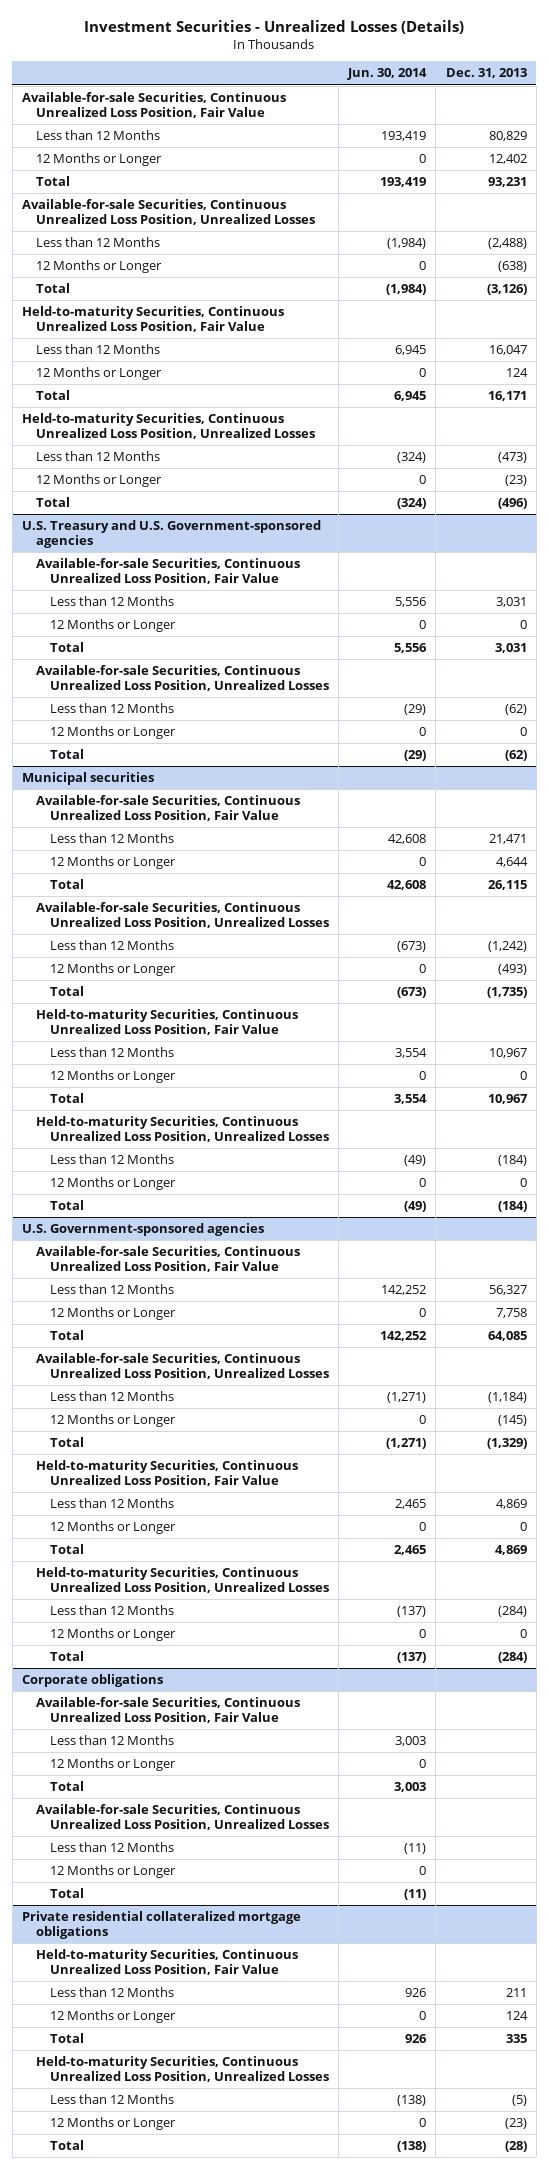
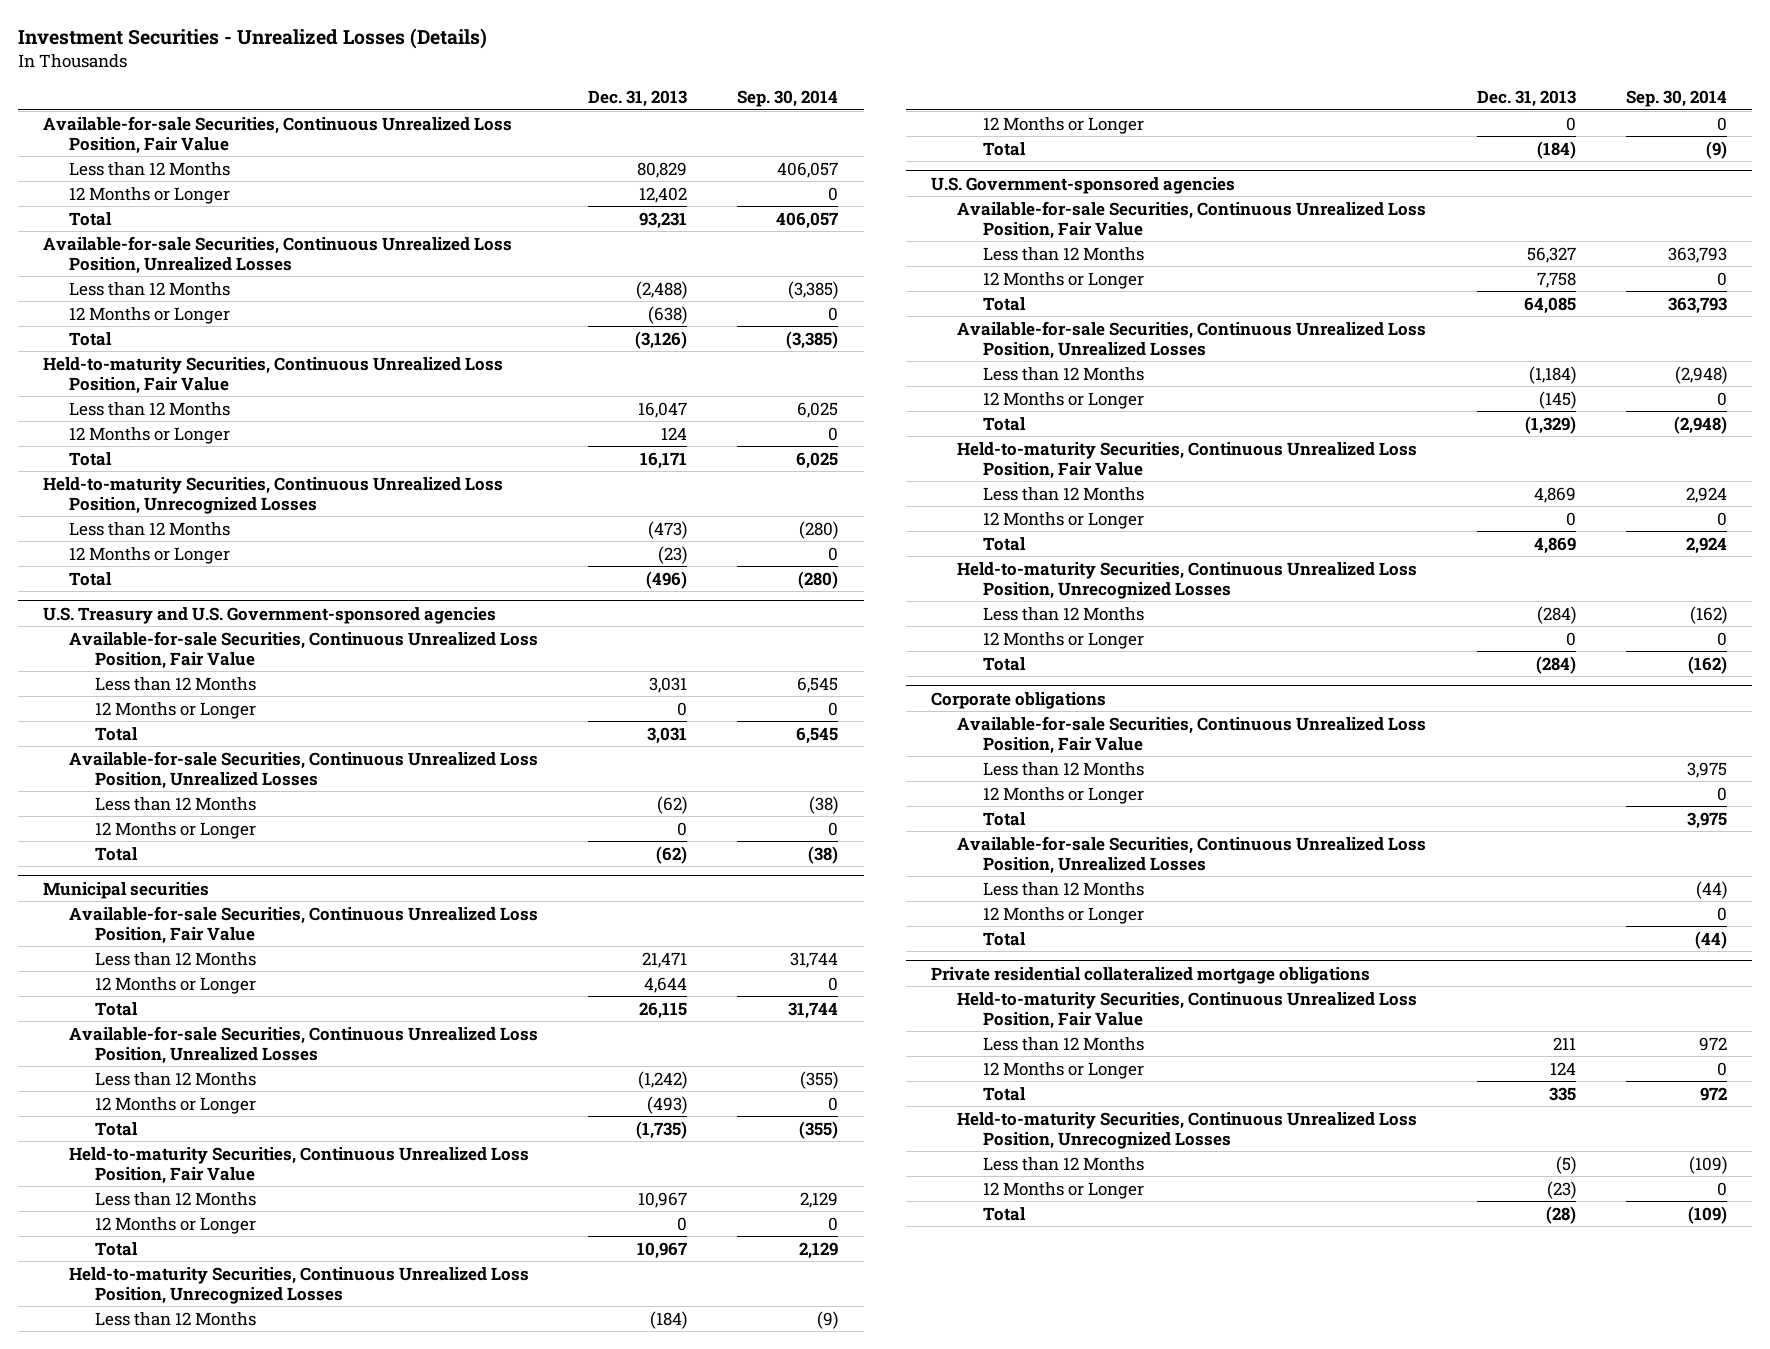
[347,68,428,81] Jun. 30, 2014 -> none
none -> [737,89,839,107] Sep. 30, 2014
[21,413,315,440] Held-to-maturity Securities, Continuous Unrealized Loss Position, Unrealized Losses -> [42,476,503,514] Held-to-maturity Securities, Continuous Unrealized Loss Position, Unrecognized Losses
[35,1116,329,1143] Held-to-maturity Securities, Continuous Unrealized Loss Position, Unrealized Losses -> [68,1266,529,1304] Held-to-maturity Securities, Continuous Unrealized Loss Position, Unrecognized Losses
[35,1567,329,1594] Held-to-maturity Securities, Continuous Unrealized Loss Position, Unrealized Losses -> [957,561,1418,599] Held-to-maturity Securities, Continuous Unrealized Loss Position, Unrecognized Losses
[35,2056,329,2083] Held-to-maturity Securities, Continuous Unrealized Loss Position, Unrealized Losses -> [957,1111,1418,1149] Held-to-maturity Securities, Continuous Unrealized Loss Position, Unrecognized Losses

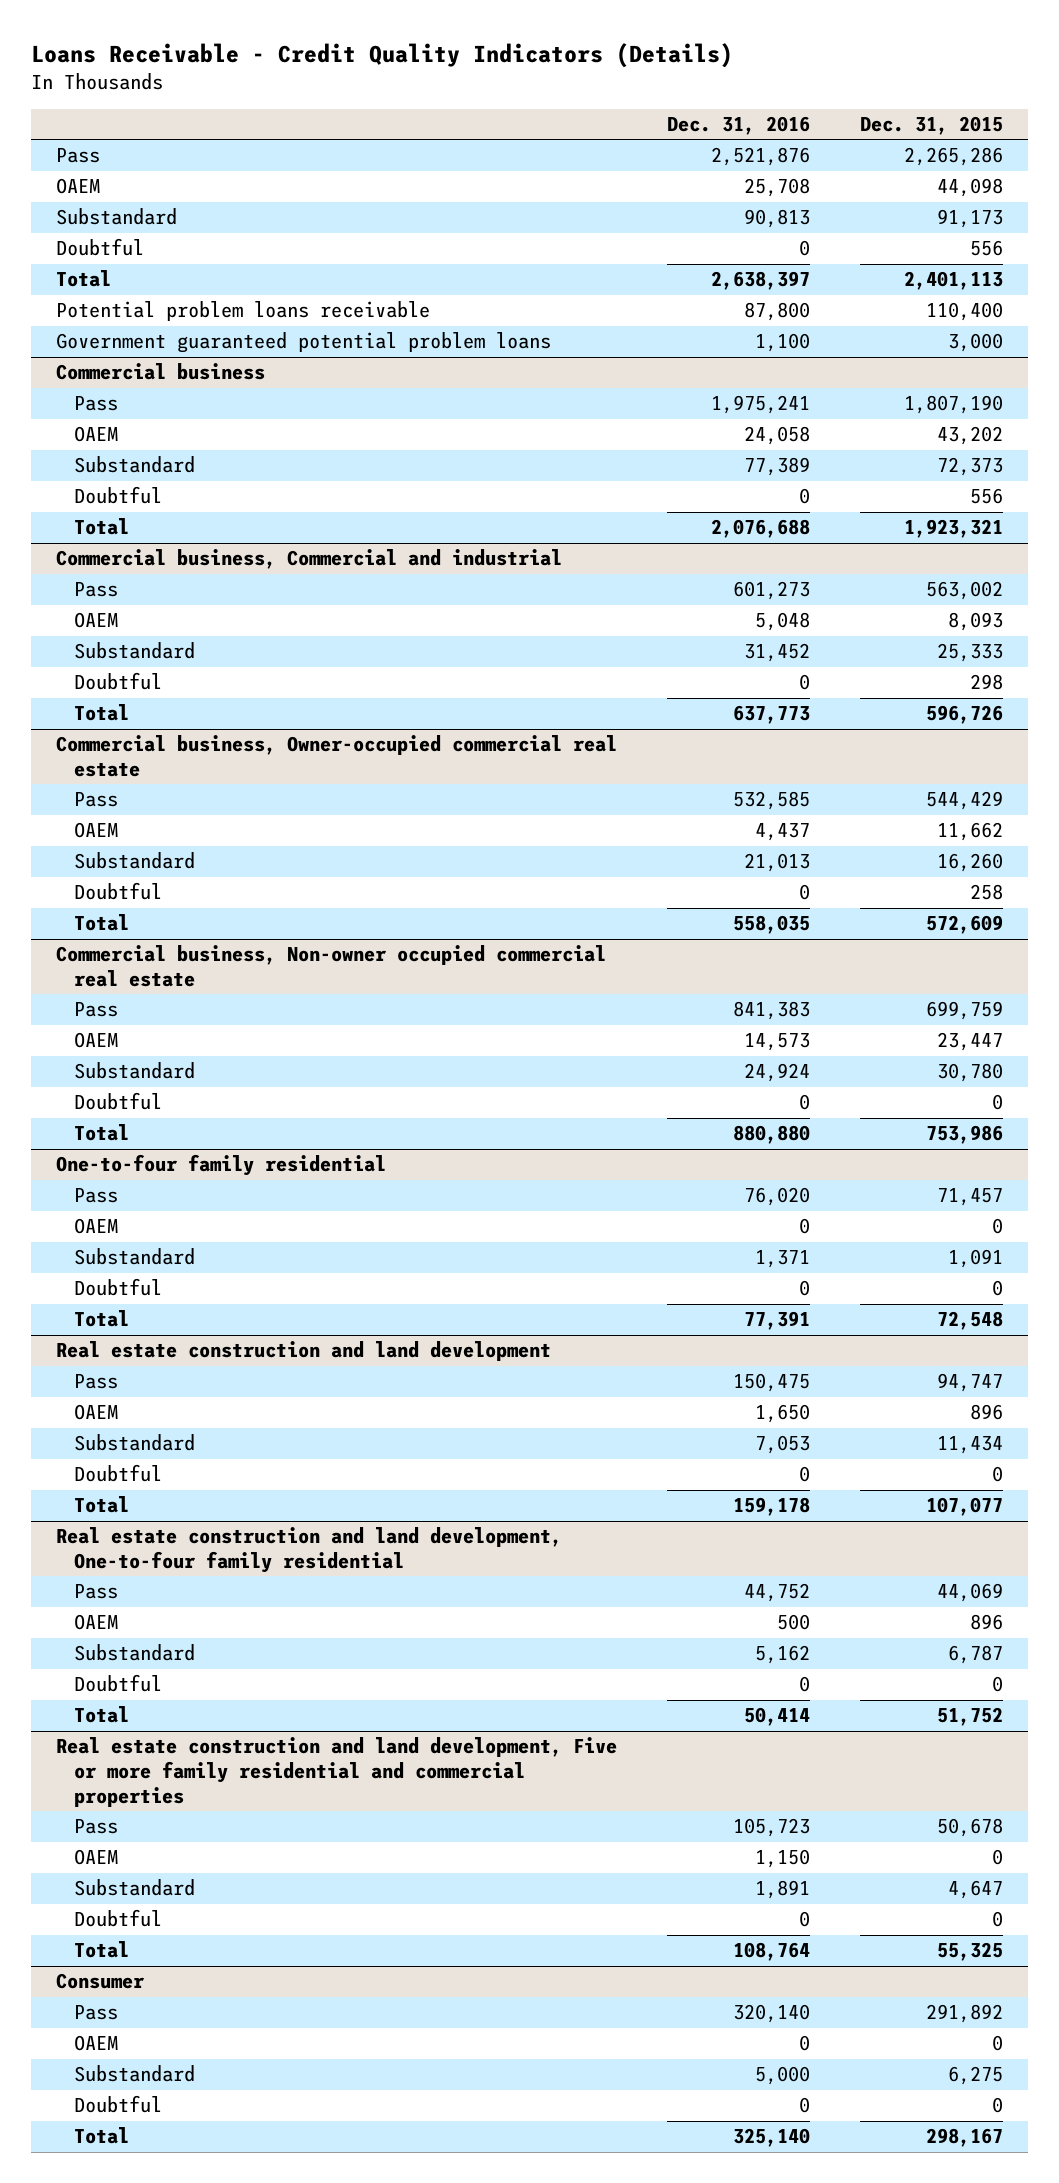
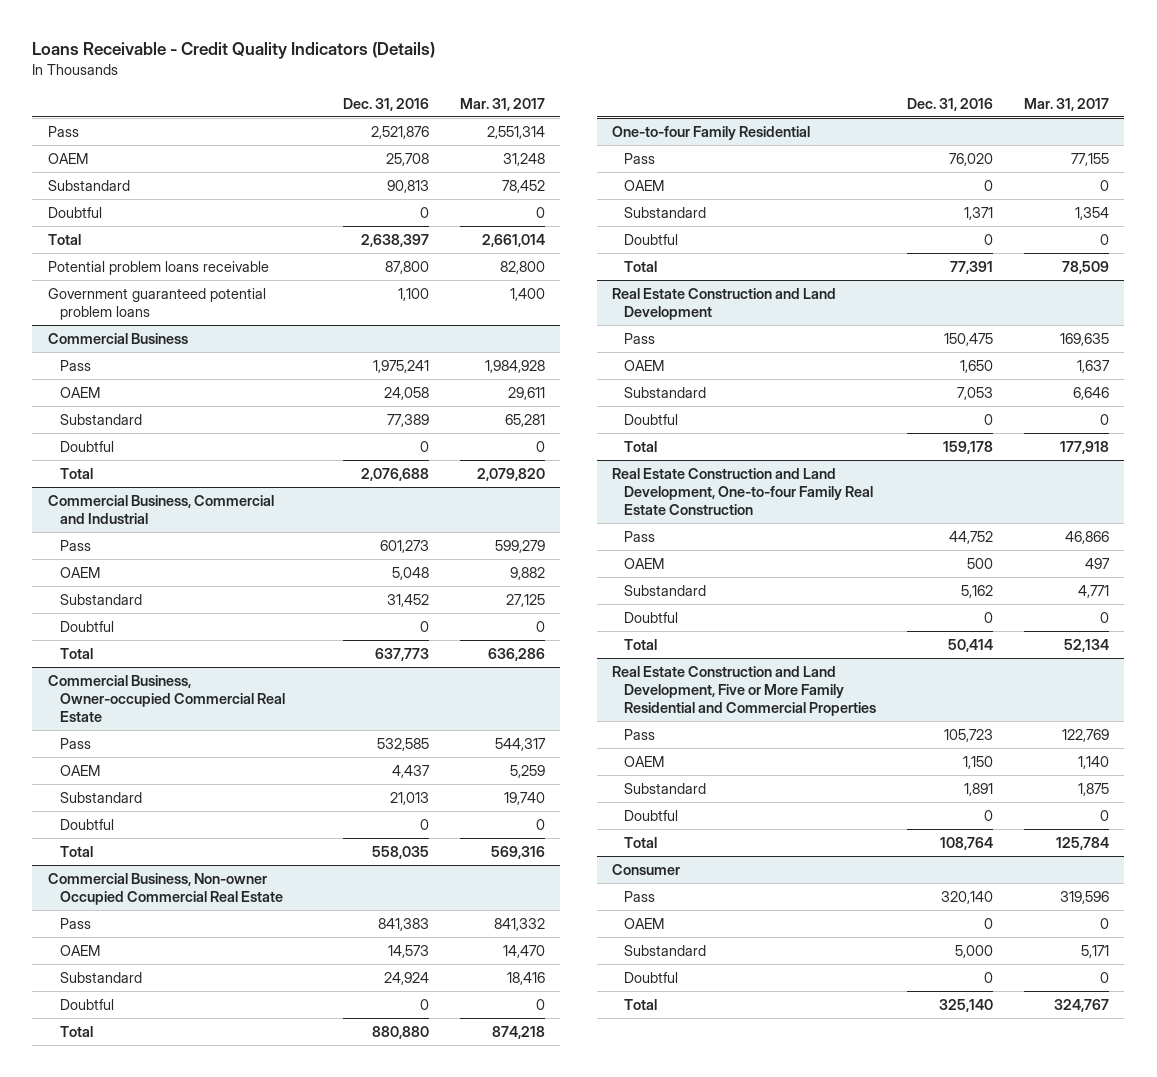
[859,116,1003,136] Dec. 31, 2015 -> none
none -> [459,97,545,111] Mar. 31, 2017
[55,363,265,381] Commercial business -> [47,332,188,344] Commercial Business
[55,549,562,570] Commercial business, Commercial and industrial -> [47,494,274,524] Commercial Business, Commercial and Industrial
[55,735,617,778] Commercial business, Owner-occupied commercial real estate -> [47,674,285,722] Commercial Business, Owner-occupied Commercial Real Estate
[55,945,606,988] Commercial business, Non-owner occupied commercial real estate -> [47,872,283,905] Commercial Business, Non-owner Occupied Commercial Real Estate
[55,1154,386,1177] One-to-four family residential -> [612,125,811,140] One-to-four Family Residential
[55,1341,551,1362] Real estate construction and land development -> [612,287,837,320] Real Estate Construction and Land Development
[55,1527,562,1574] Real estate construction and land development, One-to-four family residential -> [612,467,874,515] Real Estate Construction and Land Development, One-to-four Family Real Estate Construction
[55,1737,617,1807] Real estate construction and land development, Five or more family residential and commercial properties -> [612,665,877,716] Real Estate Construction and Land Development, Five or More Family Residential and Commercial Properties

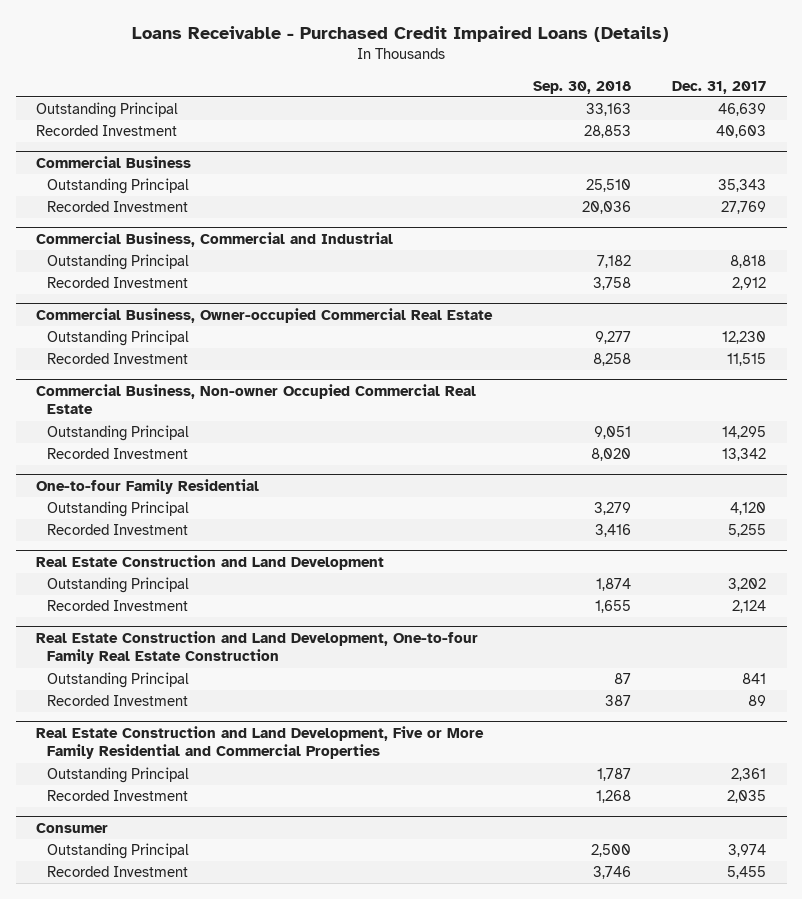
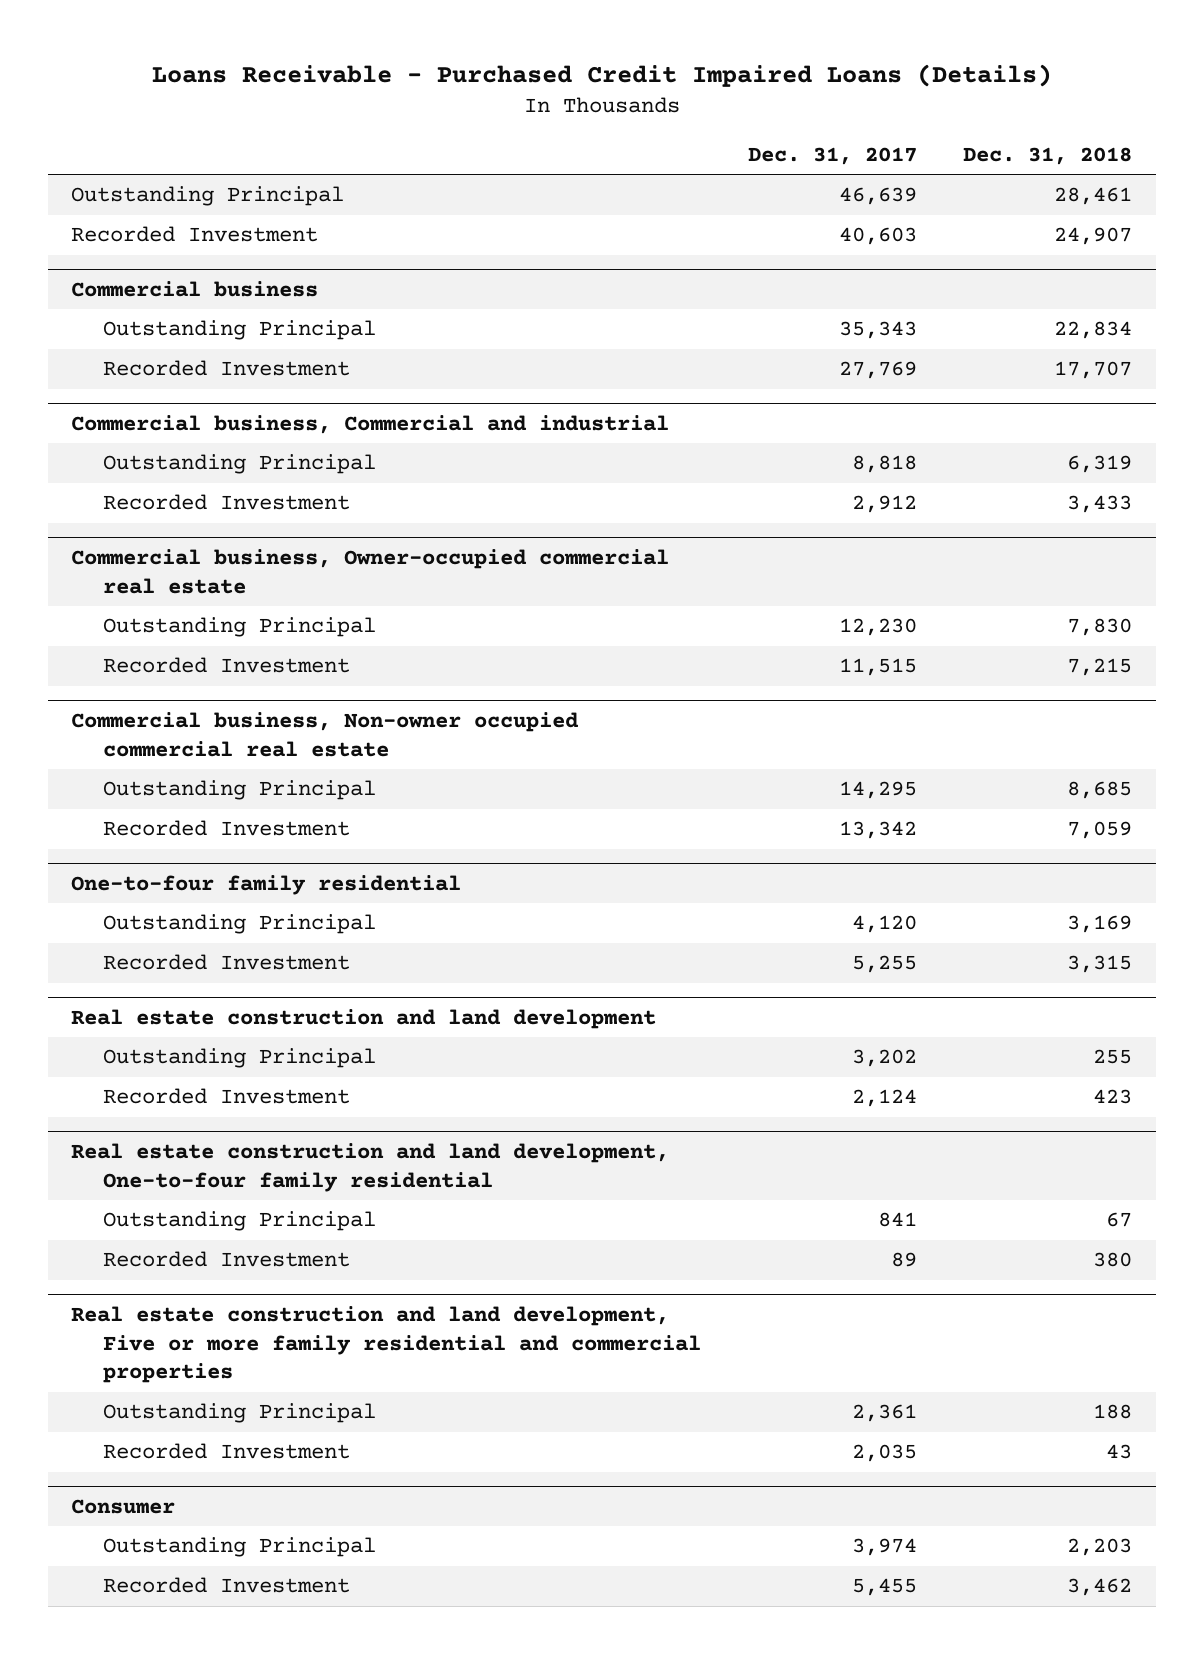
[533,80,632,94] Sep. 30, 2018 -> none
none -> [963,146,1133,165] Dec. 31, 2018
[36,155,192,168] Commercial Business -> [70,280,318,297] Commercial business
[36,231,394,247] Commercial Business, Commercial and Industrial -> [70,414,669,434] Commercial business, Commercial and industrial
[36,307,494,323] Commercial Business, Owner-occupied Commercial Real Estate -> [70,548,669,594] Commercial business, Owner-occupied commercial real estate
[36,383,477,415] Commercial Business, Non-owner Occupied Commercial Real Estate -> [70,711,579,757] Commercial business, Non-owner occupied commercial real estate
[36,478,260,494] One-to-four Family Residential -> [70,874,461,895] One-to-four family residential
[36,554,385,570] Real Estate Construction and Land Development -> [70,1008,656,1029] Real estate construction and land development
[36,630,479,665] Real Estate Construction and Land Development, One-to-four Family Real Estate Construction -> [70,1142,669,1192] Real estate construction and land development, One-to-four family residential
[36,725,485,760] Real Estate Construction and Land Development, Five or More Family Residential and Commercial Properties -> [70,1305,702,1384] Real estate construction and land development, Five or more family residential and commercial properties

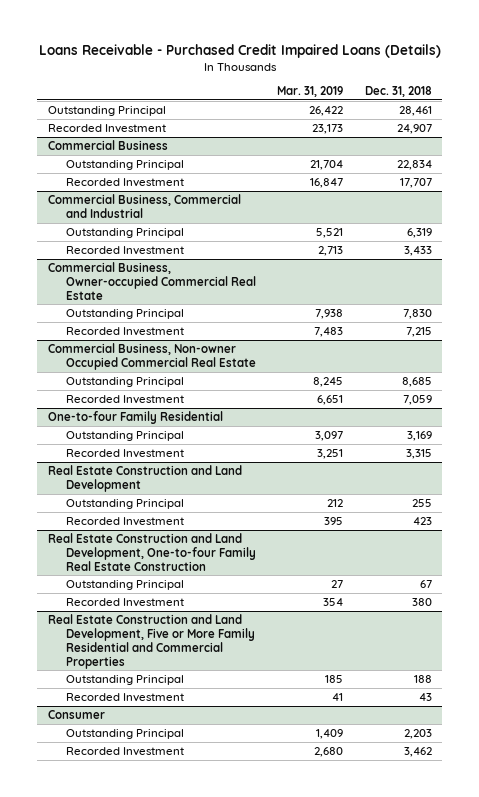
[747,146,917,165] Dec. 31, 2017 -> none
none -> [277,86,344,98] Mar. 31, 2019
[70,280,318,297] Commercial business -> [47,139,168,150] Commercial Business
[70,414,669,434] Commercial business, Commercial and industrial -> [47,193,241,218] Commercial Business, Commercial and Industrial
[70,548,669,594] Commercial business, Owner-occupied commercial real estate -> [47,261,257,300] Commercial Business, Owner-occupied Commercial Real Estate
[70,711,579,757] Commercial business, Non-owner occupied commercial real estate -> [47,342,257,370] Commercial Business, Non-owner Occupied Commercial Real Estate
[70,874,461,895] One-to-four family residential -> [47,410,223,424] One-to-four Family Residential
[70,1008,656,1029] Real estate construction and land development -> [47,464,242,492] Real Estate Construction and Land Development
[70,1142,669,1192] Real estate construction and land development, One-to-four family residential -> [47,532,257,571] Real Estate Construction and Land Development, One-to-four Family Real Estate Construction
[70,1305,702,1384] Real estate construction and land development, Five or more family residential and commercial properties -> [47,613,256,669] Real Estate Construction and Land Development, Five or More Family Residential and Commercial Properties

